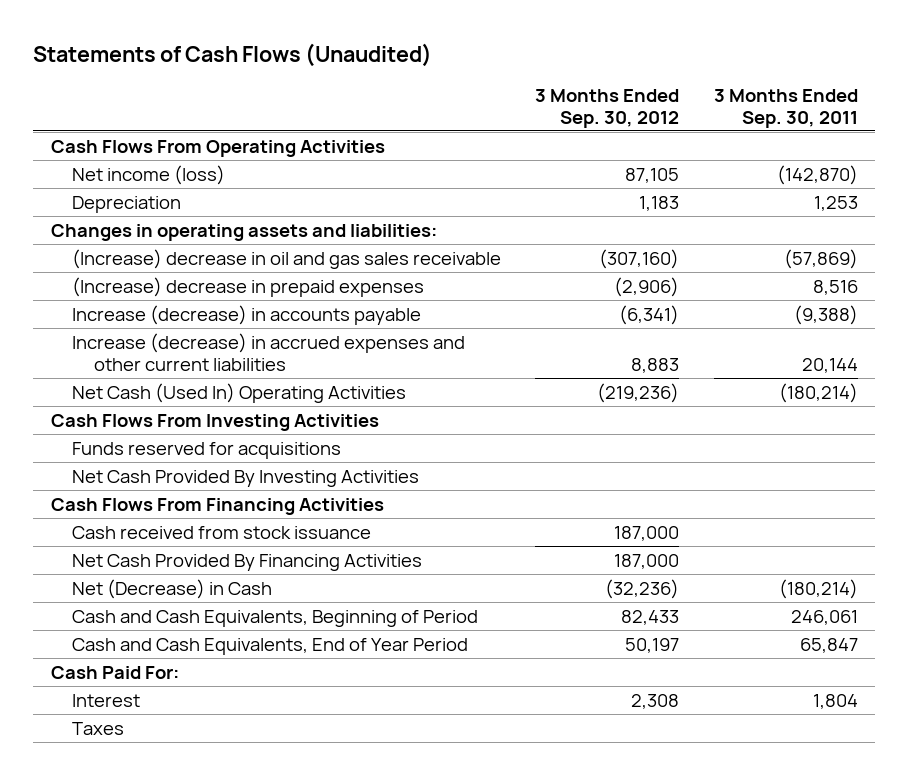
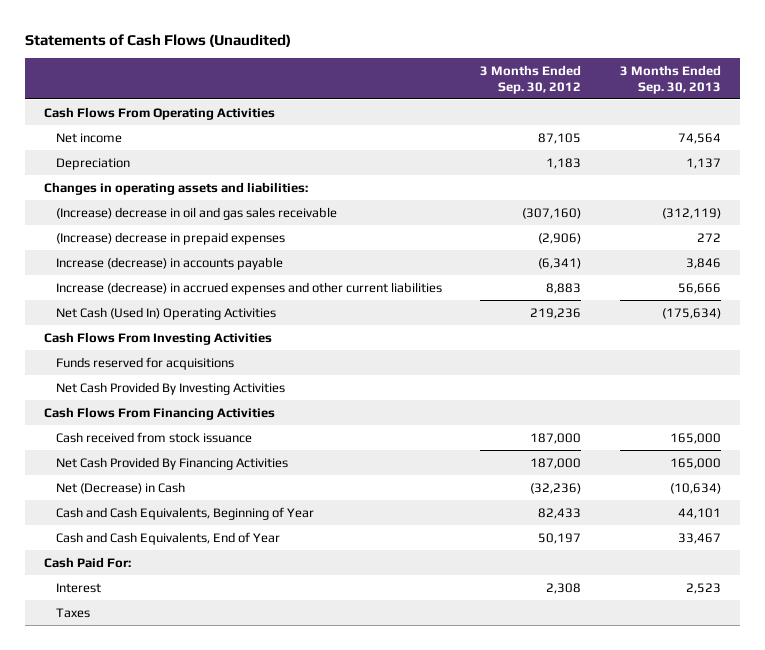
[713,88,858,128] 3 Months Ended Sep. 30, 2011 -> none
none -> [619,65,721,94] 3 Months Ended Sep. 30, 2013
[72,164,226,185] Net income (loss) -> [55,132,122,143] Net income
[597,382,680,403] (219,236) -> [530,307,582,319] 219,236
[72,609,479,627] Cash and Cash Equivalents, Beginning of Period -> [55,506,314,520] Cash and Cash Equivalents, Beginning of Year
[72,637,469,655] Cash and Cash Equivalents, End of Year Period -> [55,531,280,545] Cash and Cash Equivalents, End of Year

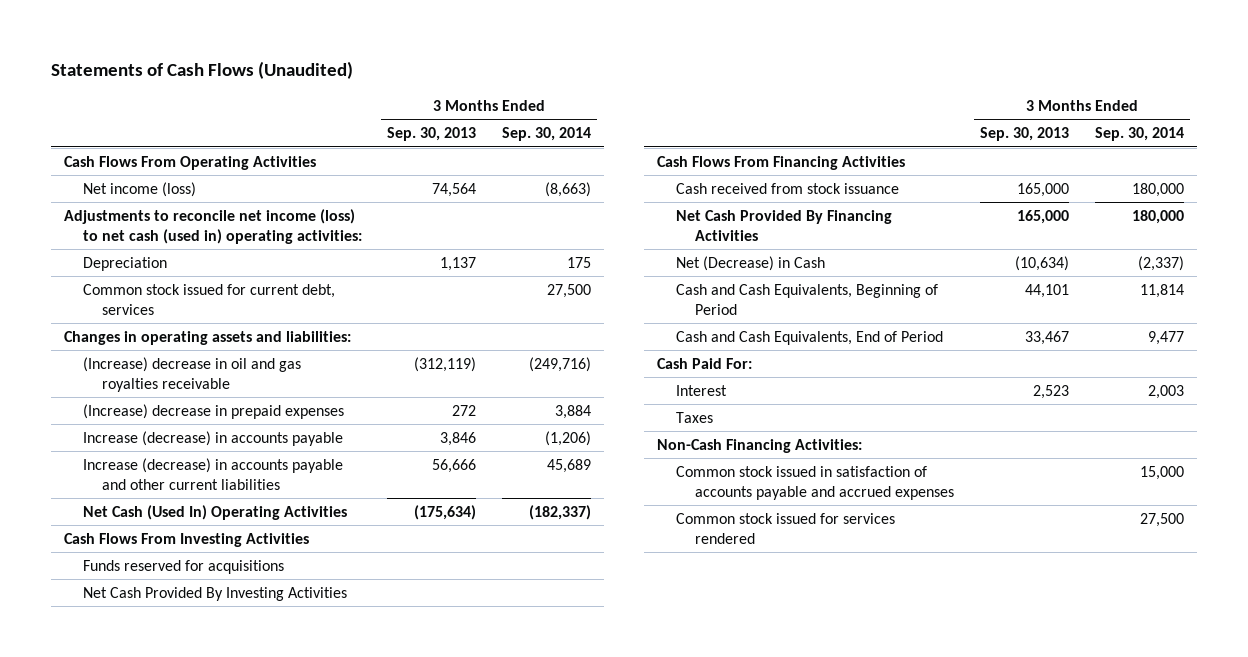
[480,65,582,94] 3 Months Ended Sep. 30, 2012 -> none
none -> [501,127,591,142] Sep. 30, 2014
[55,132,122,143] Net income -> [82,181,196,197] Net income (loss)
none -> [63,208,362,245] Adjustments to reconcile net income (loss) to net cash (used in) operating activities:
none -> [82,283,335,316] Common stock issued for current debt, services
[55,206,337,220] (Increase) decrease in oil and gas sales receivable -> [82,356,301,393] (Increase) decrease in oil and gas royalties receivable
[55,281,442,295] Increase (decrease) in accrued expenses and other current liabilities -> [82,457,343,491] Increase (decrease) in accounts payable and other current liabilities
[55,506,314,520] Cash and Cash Equivalents, Beginning of Year -> [675,283,938,316] Cash and Cash Equivalents, Beginning of Period
[55,531,280,545] Cash and Cash Equivalents, End of Year -> [675,330,943,345] Cash and Cash Equivalents, End of Period
none -> [656,438,862,453] Non-Cash Financing Activities:
none -> [675,465,954,501] Common stock issued in satisfaction of accounts payable and accrued expenses
none -> [675,512,895,545] Common stock issued for services rendered

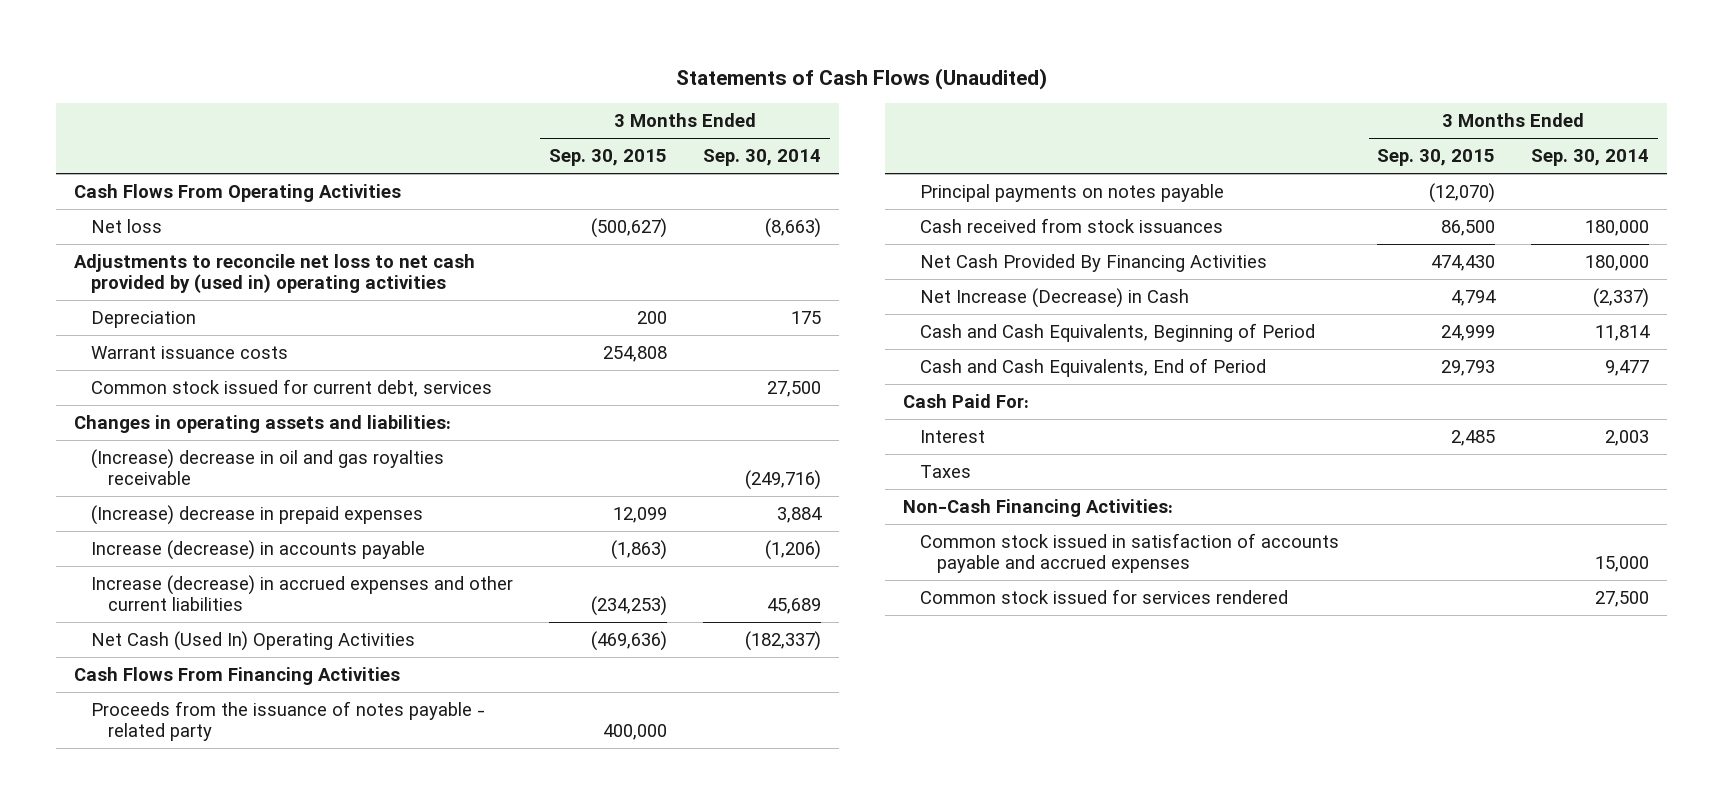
[387,127,477,142] Sep. 30, 2013 -> none
none -> [548,149,667,167] Sep. 30, 2015
[82,181,196,197] Net income (loss) -> [90,219,162,234] Net loss
[63,208,362,245] Adjustments to reconcile net income (loss) to net cash (used in) operating activities: -> [74,254,476,294] Adjustments to reconcile net loss to net cash provided by (used in) operating activities
none -> [90,346,288,360] Warrant issuance costs
[82,457,343,491] Increase (decrease) in accounts payable and other current liabilities -> [90,575,513,612] Increase (decrease) in accrued expenses and other current liabilities
[63,532,309,547] Cash Flows From Investing Activities -> none
[82,559,284,574] Funds reserved for acquisitions -> none
[82,586,347,601] Net Cash Provided By Investing Activities -> none
none -> [90,701,485,742] Proceeds from the issuance of notes payable - related party
none -> [919,184,1224,203] Principal payments on notes payable
[675,182,899,194] Cash received from stock issuance -> [919,218,1223,234] Cash received from stock issuances
[675,255,825,271] Net (Decrease) in Cash -> [919,288,1189,309] Net Increase (Decrease) in Cash

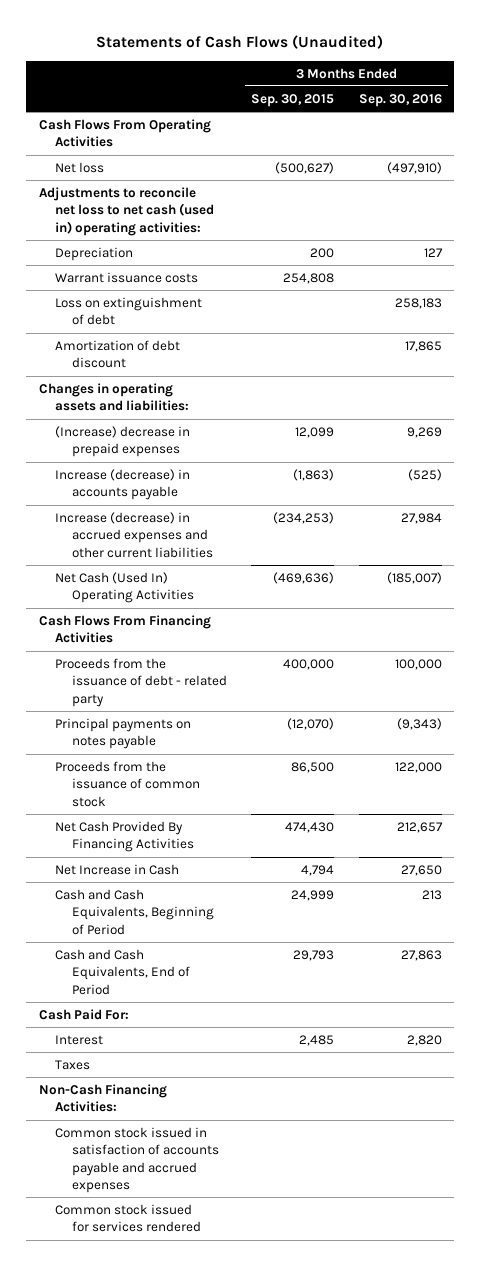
[702,149,821,167] Sep. 30, 2014 -> none
none -> [359,93,443,107] Sep. 30, 2016
[74,254,476,294] Adjustments to reconcile net loss to net cash provided by (used in) operating activities -> [38,186,215,236] Adjustments to reconcile net loss to net cash (used in) operating activities:
[90,379,492,398] Common stock issued for current debt, services -> none
none -> [55,296,203,326] Loss on extinguishment of debt
none -> [55,339,181,369] Amortization of debt discount
[90,449,444,486] (Increase) decrease in oil and gas royalties receivable -> none
[90,701,485,742] Proceeds from the issuance of notes payable - related party -> [55,657,227,707] Proceeds from the issuance of debt - related party
[919,218,1223,234] Cash received from stock issuances -> [55,760,200,807] Proceeds from the issuance of common stock
[919,288,1189,309] Net Increase (Decrease) in Cash -> [55,863,180,875] Net Increase in Cash

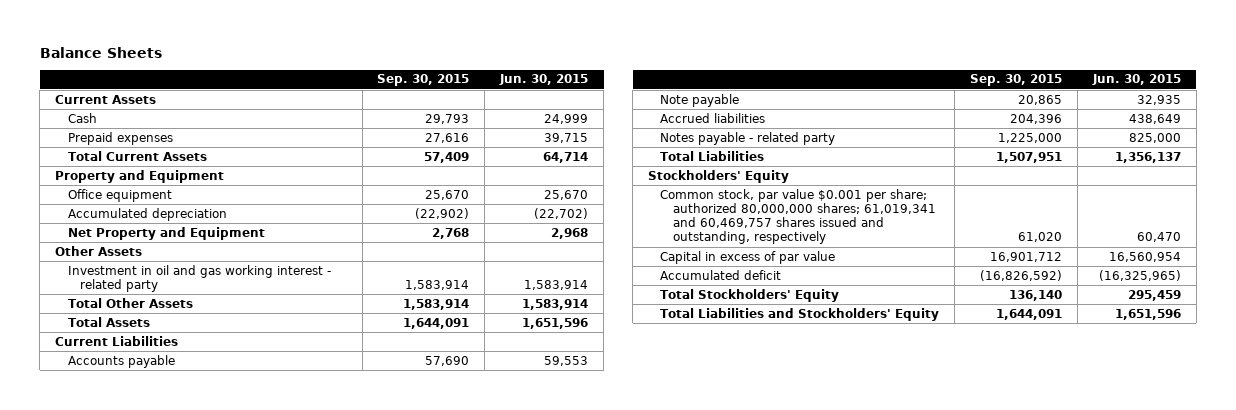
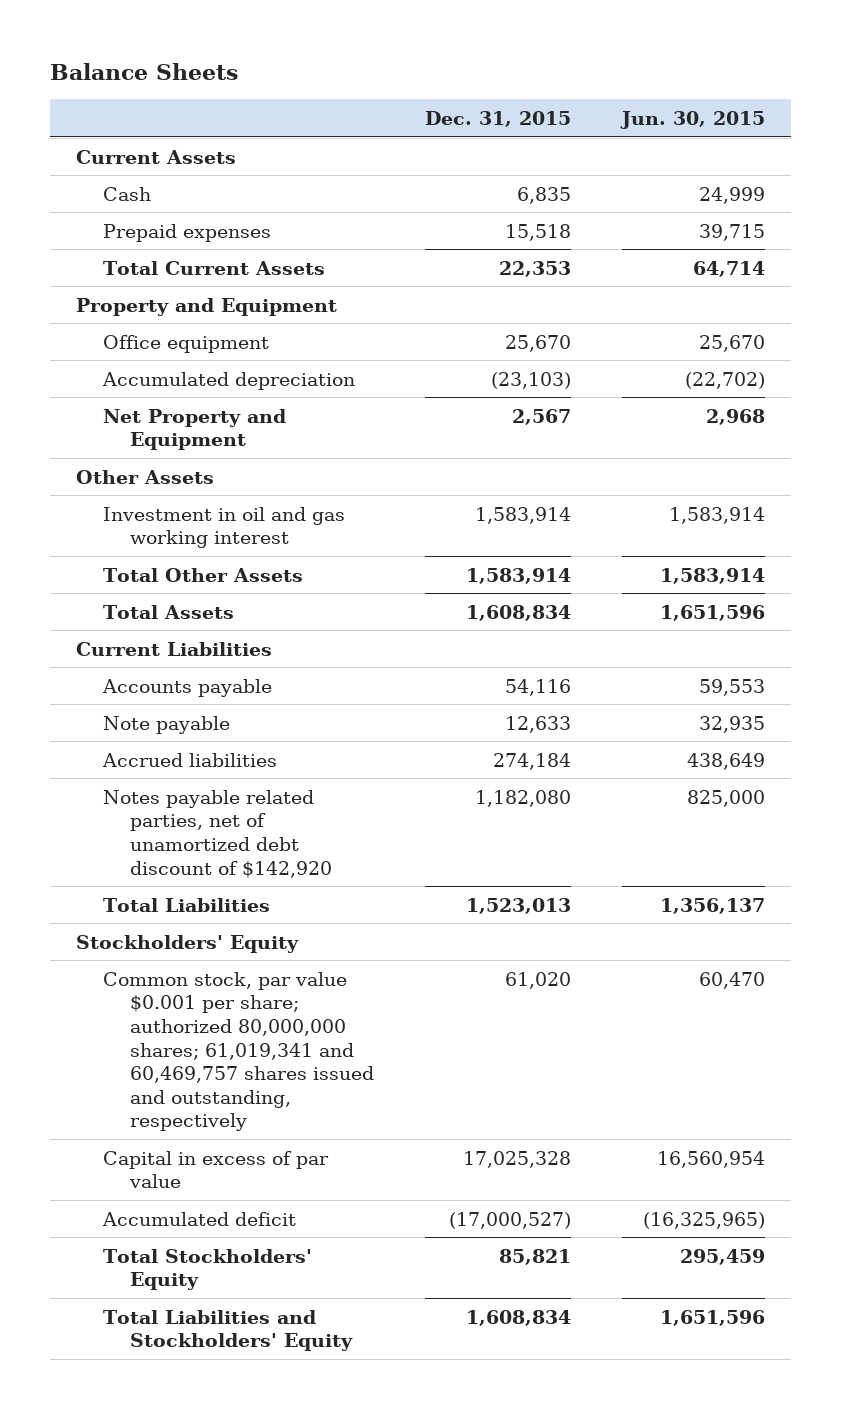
[377,74,470,87] Sep. 30, 2015 -> none
none -> [425,110,572,127] Dec. 31, 2015
[67,264,331,292] Investment in oil and gas working interest - related party -> [103,506,346,549] Investment in oil and gas working interest
[660,131,836,145] Notes payable - related party -> [103,789,333,878] Notes payable related parties, net of unamortized debt discount of $142,920

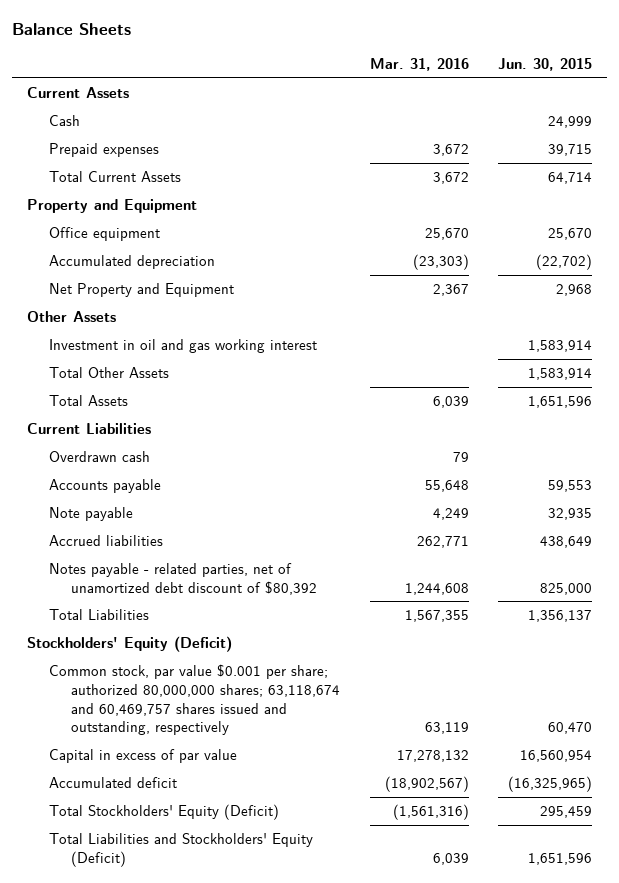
[425,110,572,127] Dec. 31, 2015 -> none
none -> [369,58,469,72] Mar. 31, 2016
none -> [49,450,151,462] Overdrawn cash
[103,789,333,878] Notes payable related parties, net of unamortized debt discount of $142,920 -> [49,562,318,595] Notes payable - related parties, net of unamortized debt discount of $80,392
[75,934,299,953] Stockholders' Equity -> [26,635,232,652] Stockholders' Equity (Deficit)
[103,971,375,1132] Common stock, par value $0.001 per share; authorized 80,000,000 shares; 61,019,341 and 60,469,757 shares issued and outstanding, respectively -> [49,663,341,736] Common stock, par value $0.001 per share; authorized 80,000,000 shares; 63,118,674 and 60,469,757 shares issued and outstanding, respectively
[103,1248,313,1291] Total Stockholders' Equity -> [49,803,280,820] Total Stockholders' Equity (Deficit)
[103,1309,354,1352] Total Liabilities and Stockholders' Equity -> [49,832,314,867] Total Liabilities and Stockholders' Equity (Deficit)

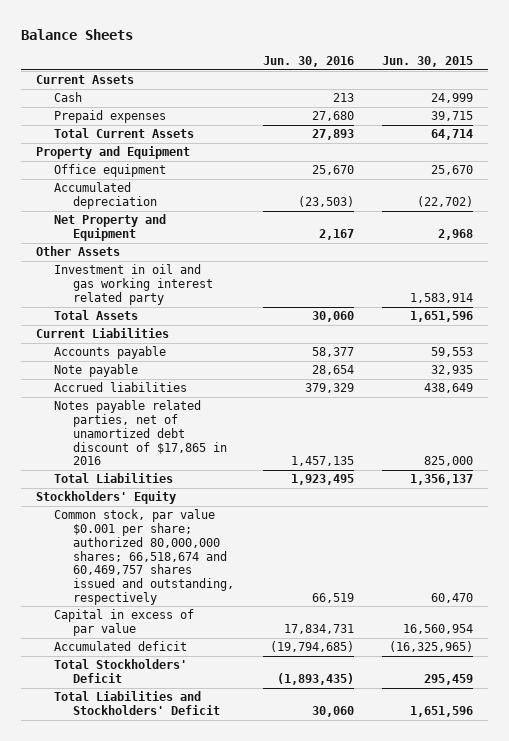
[369,58,469,72] Mar. 31, 2016 -> none
none -> [262,55,354,67] Jun. 30, 2016
[49,366,170,378] Total Other Assets -> none
[49,338,318,353] Investment in oil and gas working interest -> [54,264,214,305] Investment in oil and gas working interest related party
[49,450,151,462] Overdrawn cash -> none
[49,562,318,595] Notes payable - related parties, net of unamortized debt discount of $80,392 -> [54,400,228,466] Notes payable related parties, net of unamortized debt discount of $17,865 in 2016
[26,635,232,652] Stockholders' Equity (Deficit) -> [35,491,176,505] Stockholders' Equity
[49,663,341,736] Common stock, par value $0.001 per share; authorized 80,000,000 shares; 63,118,674 and 60,469,757 shares issued and outstanding, respectively -> [54,509,235,605] Common stock, par value $0.001 per share; authorized 80,000,000 shares; 66,518,674 and 60,469,757 shares issued and outstanding, respectively
[49,803,280,820] Total Stockholders' Equity (Deficit) -> [54,659,188,684] Total Stockholders' Deficit
[49,832,314,867] Total Liabilities and Stockholders' Equity (Deficit) -> [54,691,221,716] Total Liabilities and Stockholders' Deficit

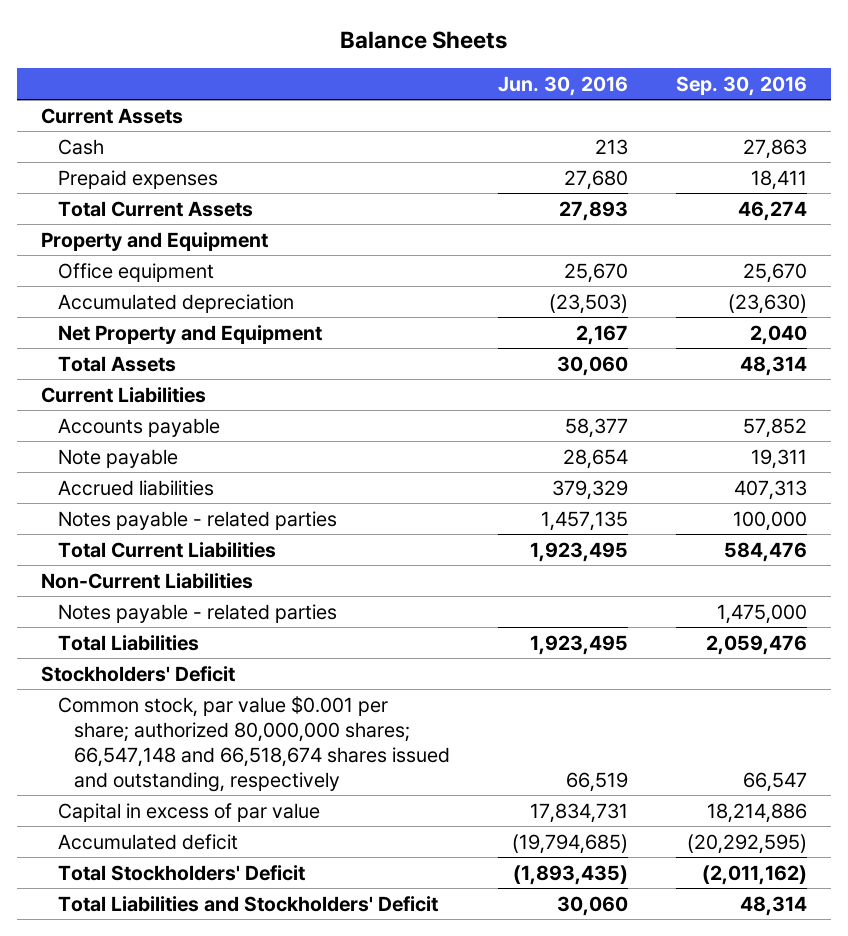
[382,55,474,67] Jun. 30, 2015 -> none
none -> [675,76,807,97] Sep. 30, 2016
[35,246,120,257] Other Assets -> none
[54,264,214,305] Investment in oil and gas working interest related party -> none
[54,400,228,466] Notes payable related parties, net of unamortized debt discount of $17,865 in 2016 -> [57,510,337,530] Notes payable - related parties
none -> [57,541,276,558] Total Current Liabilities
none -> [40,572,253,589] Non-Current Liabilities
none -> [57,603,337,623] Notes payable - related parties
[35,491,176,505] Stockholders' Equity -> [40,665,235,682] Stockholders' Deficit
[54,509,235,605] Common stock, par value $0.001 per share; authorized 80,000,000 shares; 66,518,674 and 60,469,757 shares issued and outstanding, respectively -> [57,695,451,792] Common stock, par value $0.001 per share; authorized 80,000,000 shares; 66,547,148 and 66,518,674 shares issued and outstanding, respectively

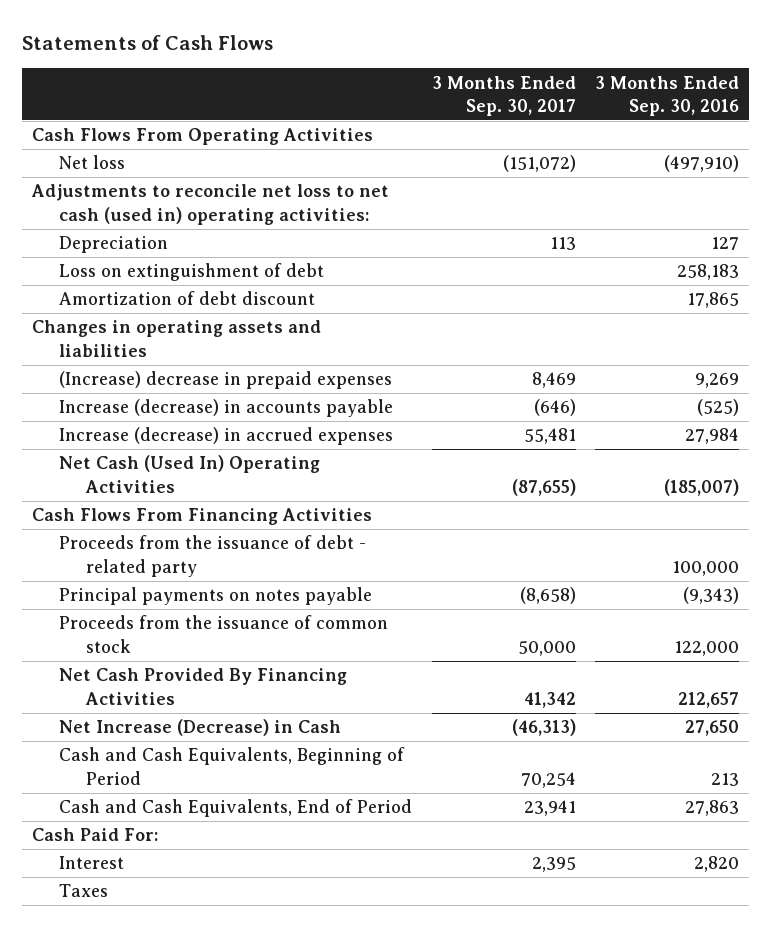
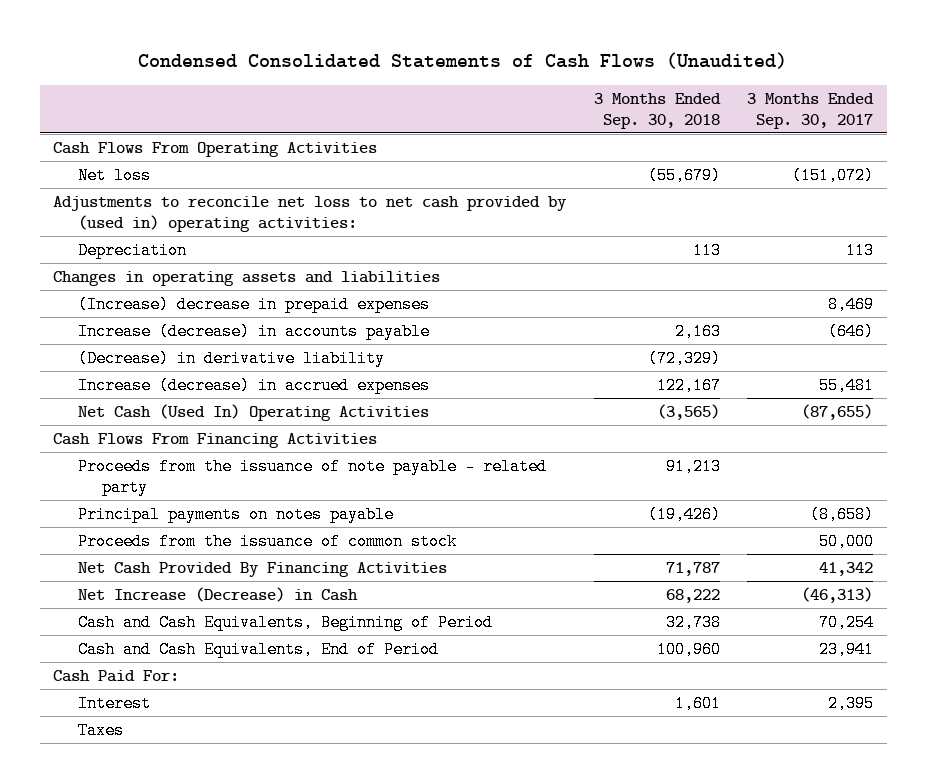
[22,35,274,51] Statements of Cash Flows -> [138,52,788,70] Condensed Consolidated Statements of Cash Flows (Unaudited)
[595,75,740,116] 3 Months Ended Sep. 30, 2016 -> none
none -> [593,92,721,129] 3 Months Ended Sep. 30, 2018
[31,184,390,225] Adjustments to reconcile net loss to net cash (used in) operating activities: -> [53,195,568,232] Adjustments to reconcile net loss to net cash provided by (used in) operating activities:
[58,263,324,282] Loss on extinguishment of debt -> none
[58,291,315,306] Amortization of debt discount -> none
none -> [77,349,385,367] (Decrease) in derivative liability
[58,535,366,577] Proceeds from the issuance of debt - related party -> [77,457,547,496] Proceeds from the issuance of note payable - related party

